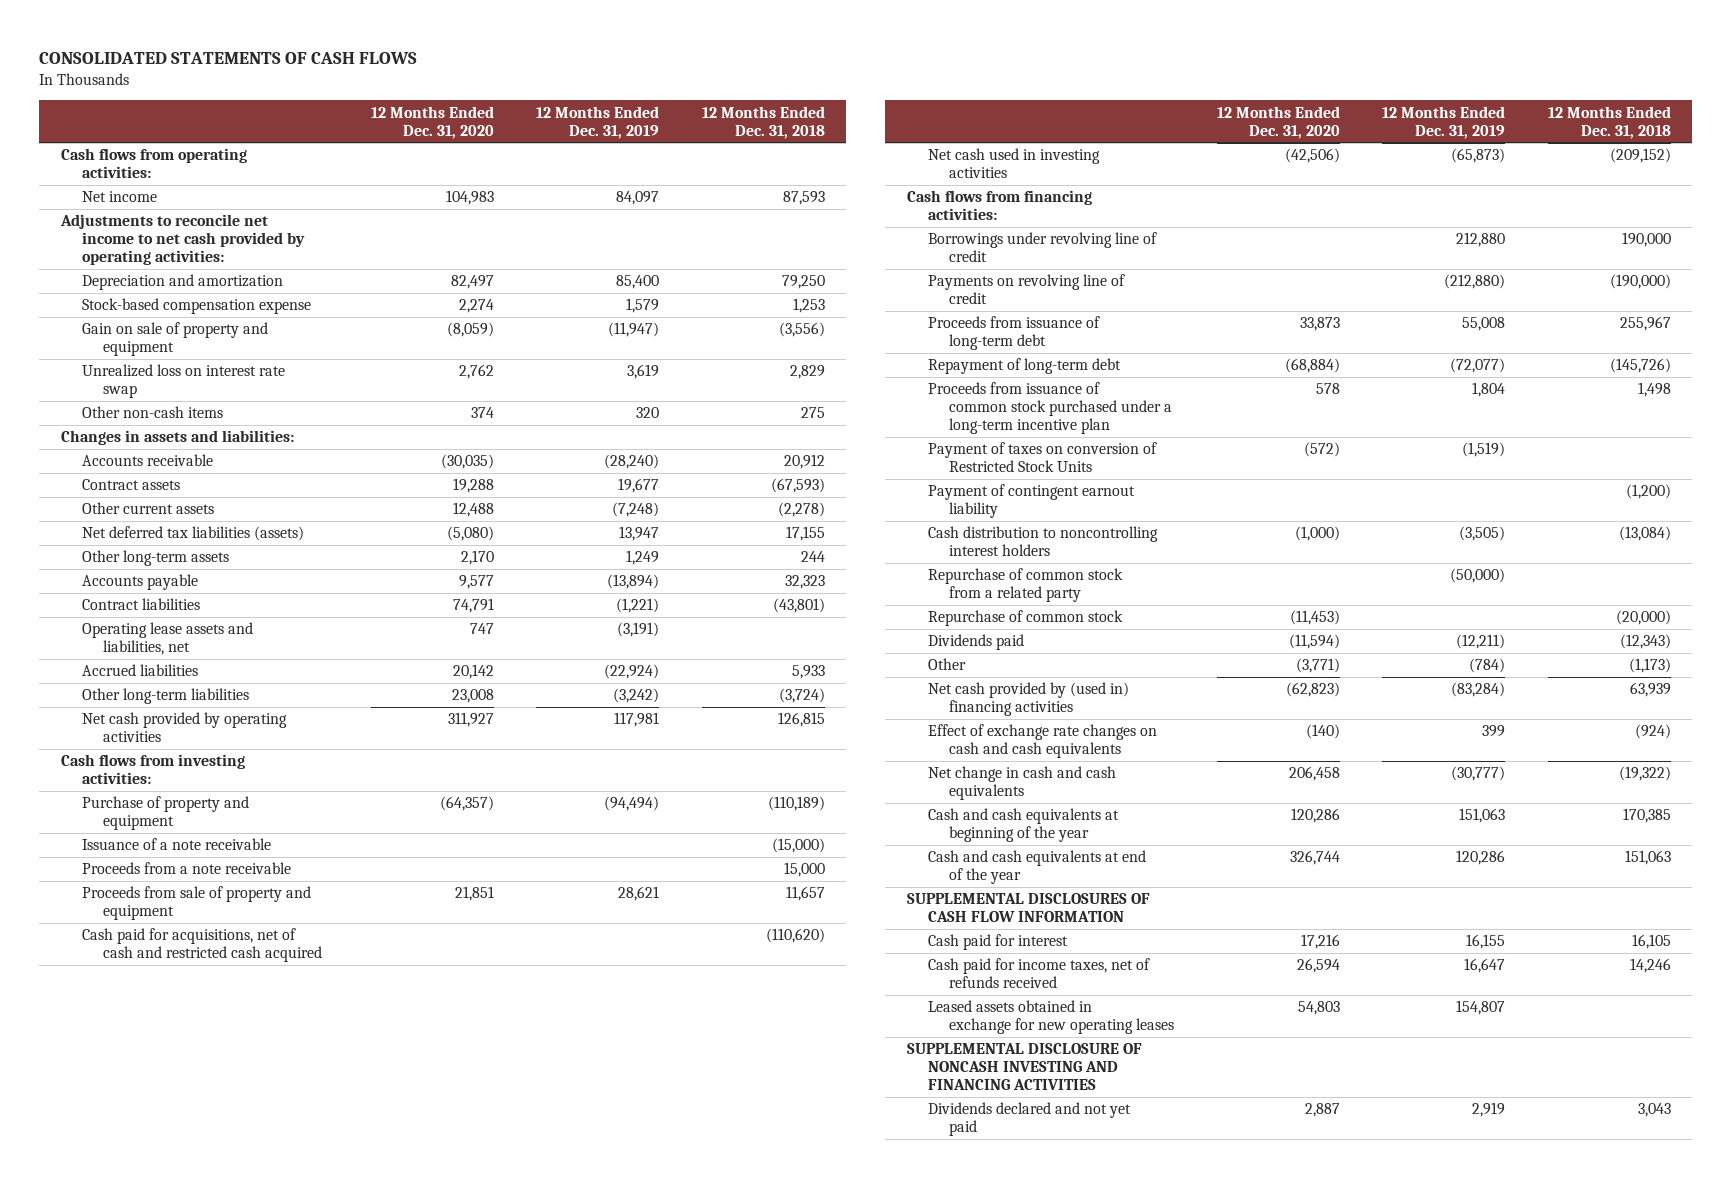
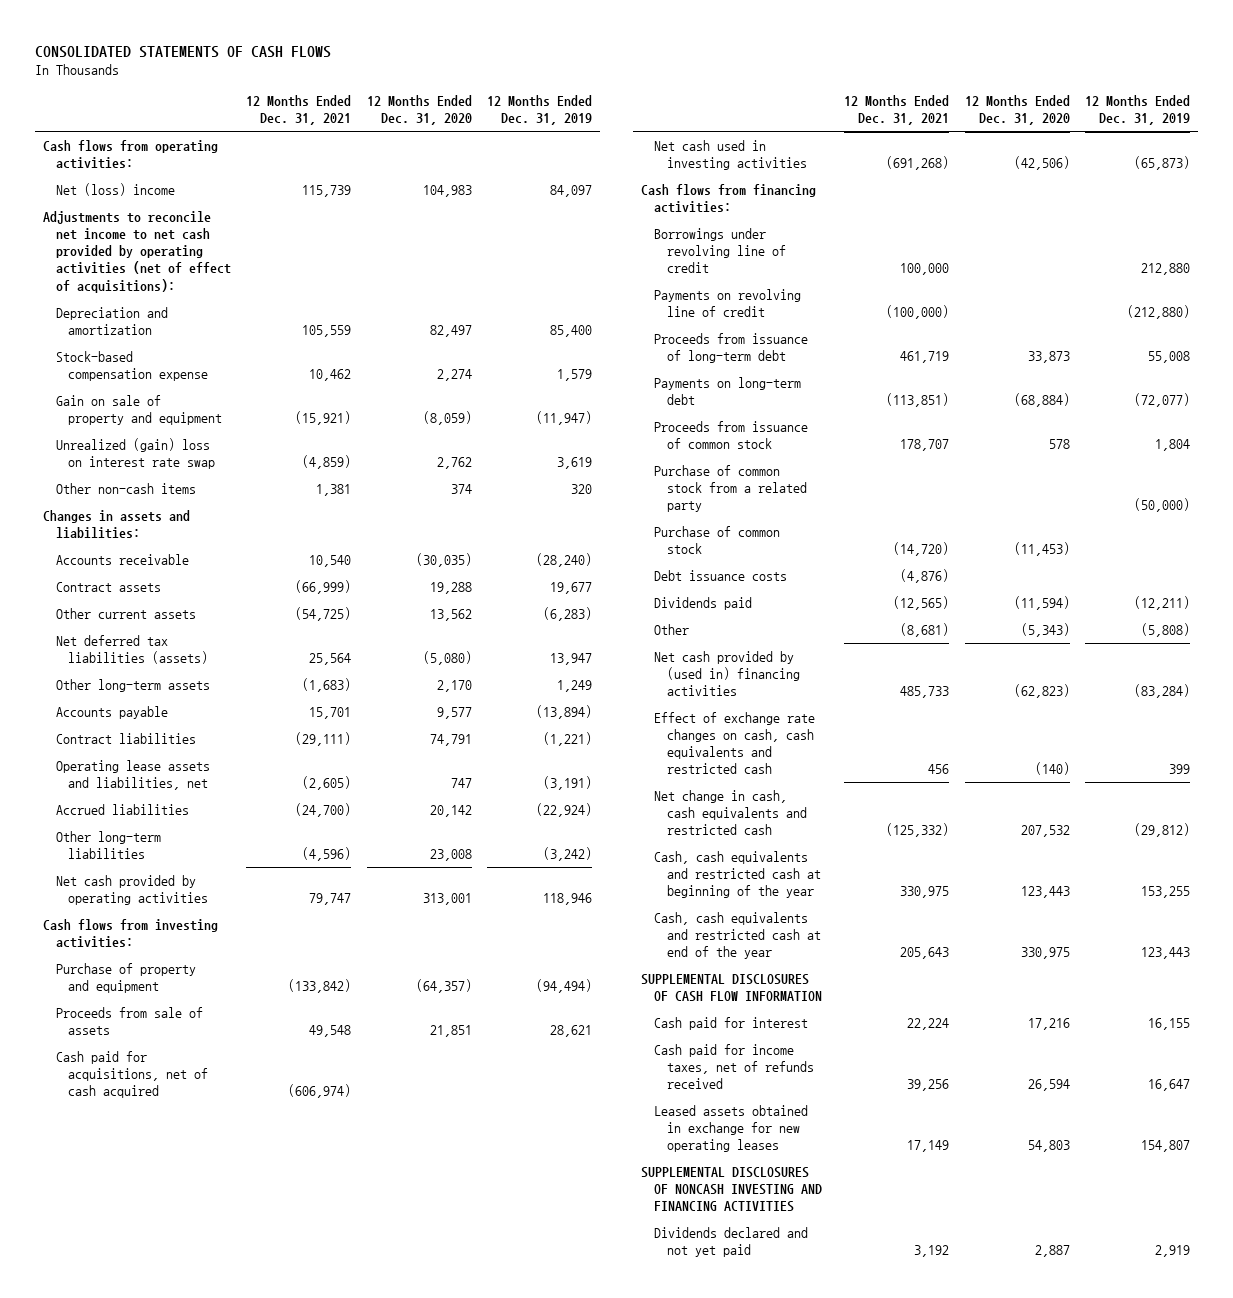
[702,105,826,139] 12 Months Ended Dec. 31, 2018 -> none
none -> [246,95,352,126] 12 Months Ended Dec. 31, 2021
[81,191,157,203] Net income -> [55,182,175,196] Net (loss) income
[59,214,305,266] Adjustments to reconcile net income to net cash provided by operating activities: -> [42,210,231,293] Adjustments to reconcile net income to net cash provided by operating activities (net of effect of acquisitions):
[81,364,285,399] Unrealized loss on interest rate swap -> [55,437,216,469] Unrealized (gain) loss on interest rate swap
[452,502,494,518] 12,488 -> [429,608,472,621] 13,562
[612,502,660,518] (7,248) -> [543,606,593,621] (6,283)
[447,712,494,728] 311,927 -> [422,892,472,905] 313,001
[614,712,660,728] 117,981 -> [543,892,593,905] 118,946
[81,838,271,851] Issuance of a note receivable -> none
[81,862,291,875] Proceeds from a note receivable -> none
[81,886,311,921] Proceeds from sale of property and equipment -> [55,1006,203,1035] Proceeds from sale of assets
[81,928,323,963] Cash paid for acquisitions, net of cash and restricted cash acquired -> [55,1050,209,1099] Cash paid for acquisitions, net of cash acquired
[927,442,1157,473] Payment of taxes on conversion of Restricted Stock Units -> none
[927,484,1135,519] Payment of contingent earnout liability -> none
[927,526,1158,557] Cash distribution to noncontrolling interest holders -> none
[927,358,1121,375] Repayment of long-term debt -> [653,376,801,405] Payments on long-term debt
[927,382,1173,435] Proceeds from issuance of common stock purchased under a long-term incentive plan -> [653,420,808,449] Proceeds from issuance of common stock
[927,568,1123,603] Repurchase of common stock from a related party -> [653,464,807,513] Purchase of common stock from a related party
[927,610,1123,627] Repurchase of common stock -> [653,525,780,554] Purchase of common stock
none -> [653,569,787,581] Debt issuance costs
[1295,658,1340,674] (3,771) -> [1020,622,1070,637] (5,343)
[1469,658,1506,674] (784) -> [1141,622,1191,637] (5,808)
[927,724,1157,759] Effect of exchange rate changes on cash and cash equivalents -> [653,711,815,775] Effect of exchange rate changes on cash, cash equivalents and restricted cash
[927,766,1116,801] Net change in cash and cash equivalents -> [653,789,807,836] Net change in cash, cash equivalents and restricted cash
[1288,766,1340,782] 206,458 -> [1020,825,1070,838] 207,532
[1451,766,1506,782] (30,777) -> [1134,823,1191,838] (29,812)
[927,808,1119,843] Cash and cash equivalents at beginning of the year -> [653,850,821,899] Cash, cash equivalents and restricted cash at beginning of the year
[1290,808,1340,824] 120,286 -> [1020,886,1070,899] 123,443
[1459,808,1506,824] 151,063 -> [1141,886,1191,899] 153,255
[927,850,1146,885] Cash and cash equivalents at end of the year -> [653,911,821,960] Cash, cash equivalents and restricted cash at end of the year
[1289,850,1340,866] 326,744 -> [1020,947,1070,960] 330,975
[1456,850,1506,866] 120,286 -> [1141,947,1191,960] 123,443
[906,1043,1142,1091] SUPPLEMENTAL DISCLOSURE OF NONCASH INVESTING AND FINANCING ACTIVITIES -> [641,1166,822,1213] SUPPLEMENTAL DISCLOSURES OF NONCASH INVESTING AND FINANCING ACTIVITIES

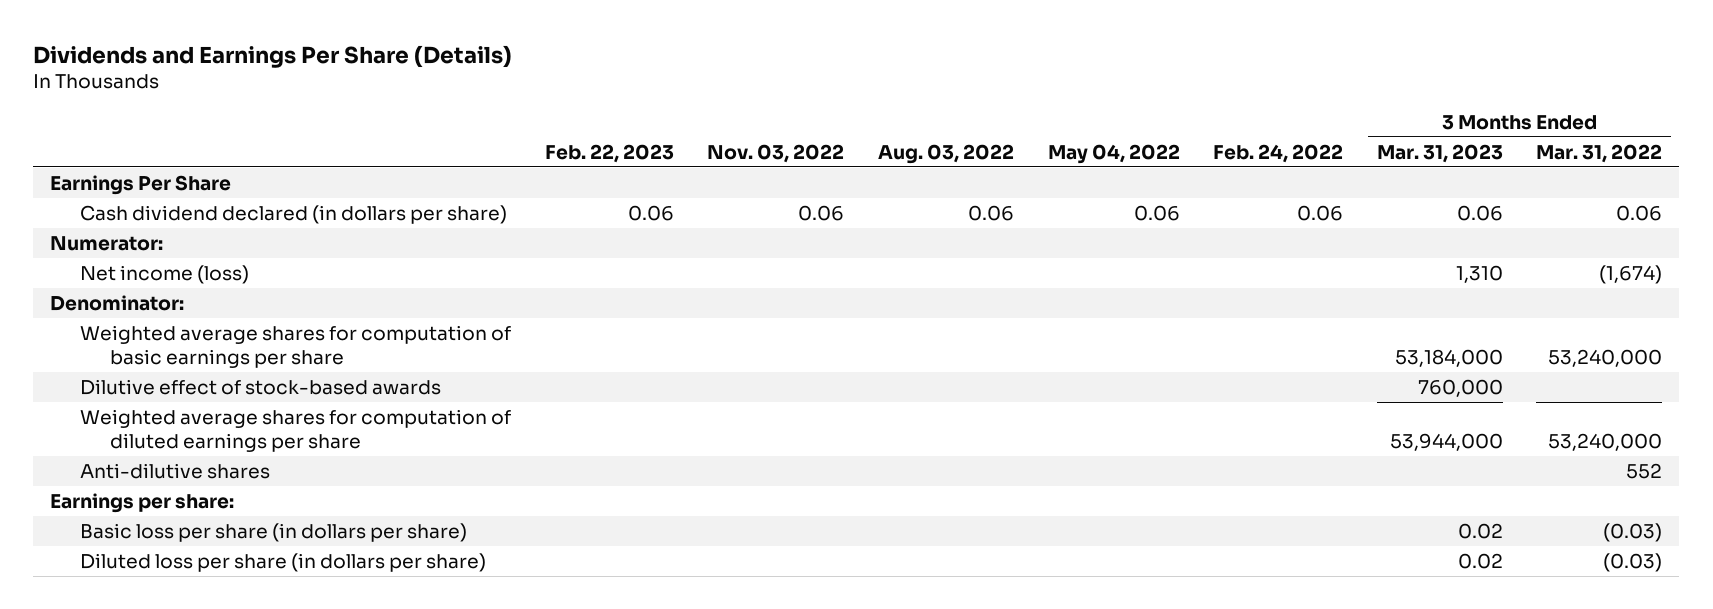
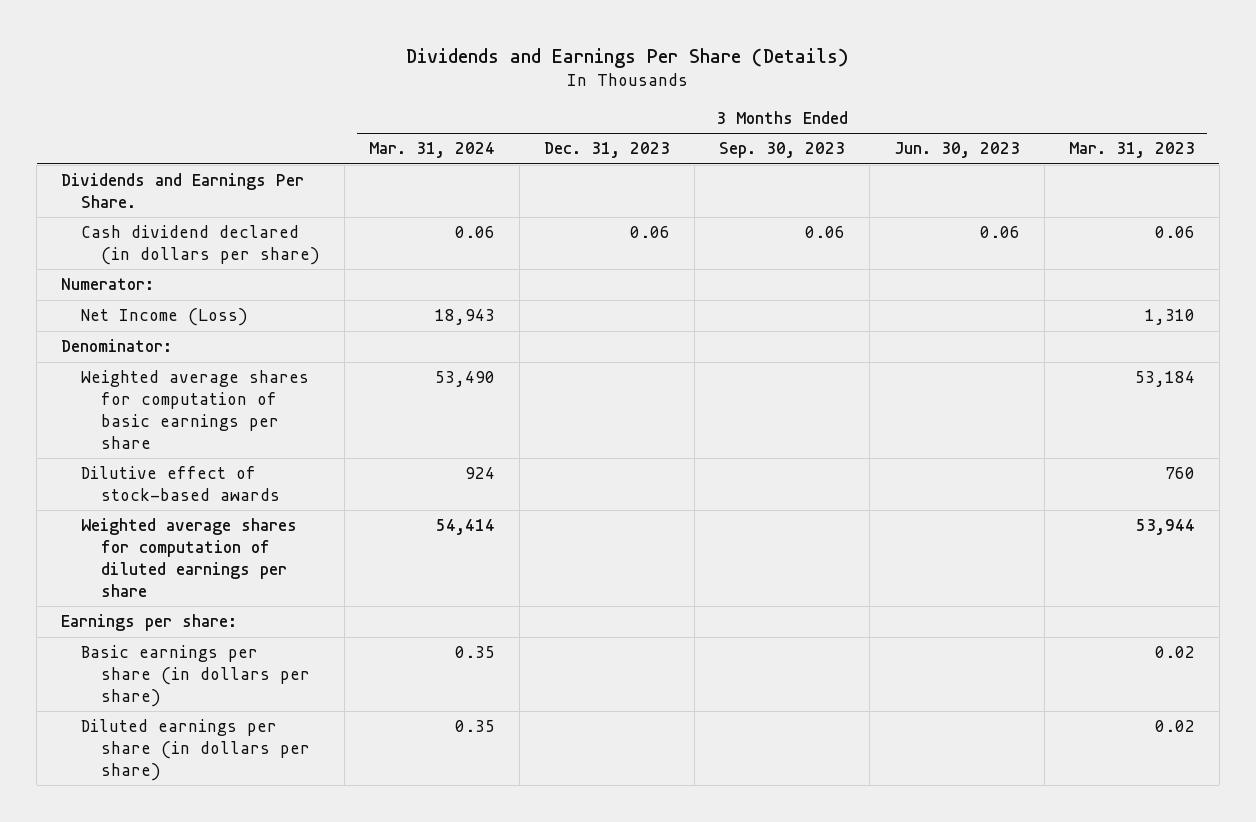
[544,143,674,163] Feb. 22, 2023 -> none
[707,143,845,163] Nov. 03, 2022 -> none
[877,143,1014,164] Aug. 03, 2022 -> none
[1047,143,1180,164] May 04, 2022 -> none
[1213,143,1344,163] Feb. 24, 2022 -> none
[1536,143,1663,163] Mar. 31, 2022 -> none
none -> [369,142,496,159] Mar. 31, 2024
none -> [544,142,671,159] Dec. 31, 2023
none -> [719,142,846,159] Sep. 30, 2023
none -> [893,142,1020,159] Jun. 30, 2023
[50,174,232,195] Earnings Per Share -> [61,173,305,209] Dividends and Earnings Per Share.
[80,264,250,284] Net income (loss) -> [81,308,249,327] Net Income (Loss)
[80,462,271,479] Anti-dilutive shares -> none
[1394,349,1503,368] 53,184,000 -> [1134,371,1195,388] 53,184
[1417,378,1503,397] 760,000 -> [1164,467,1195,480] 760
[1389,433,1503,452] 53,944,000 -> [1135,519,1195,536] 53,944
[80,522,468,542] Basic loss per share (in dollars per share) -> [81,645,311,707] Basic earnings per share (in dollars per share)
[80,552,487,572] Diluted loss per share (in dollars per share) -> [81,719,311,781] Diluted earnings per share (in dollars per share)

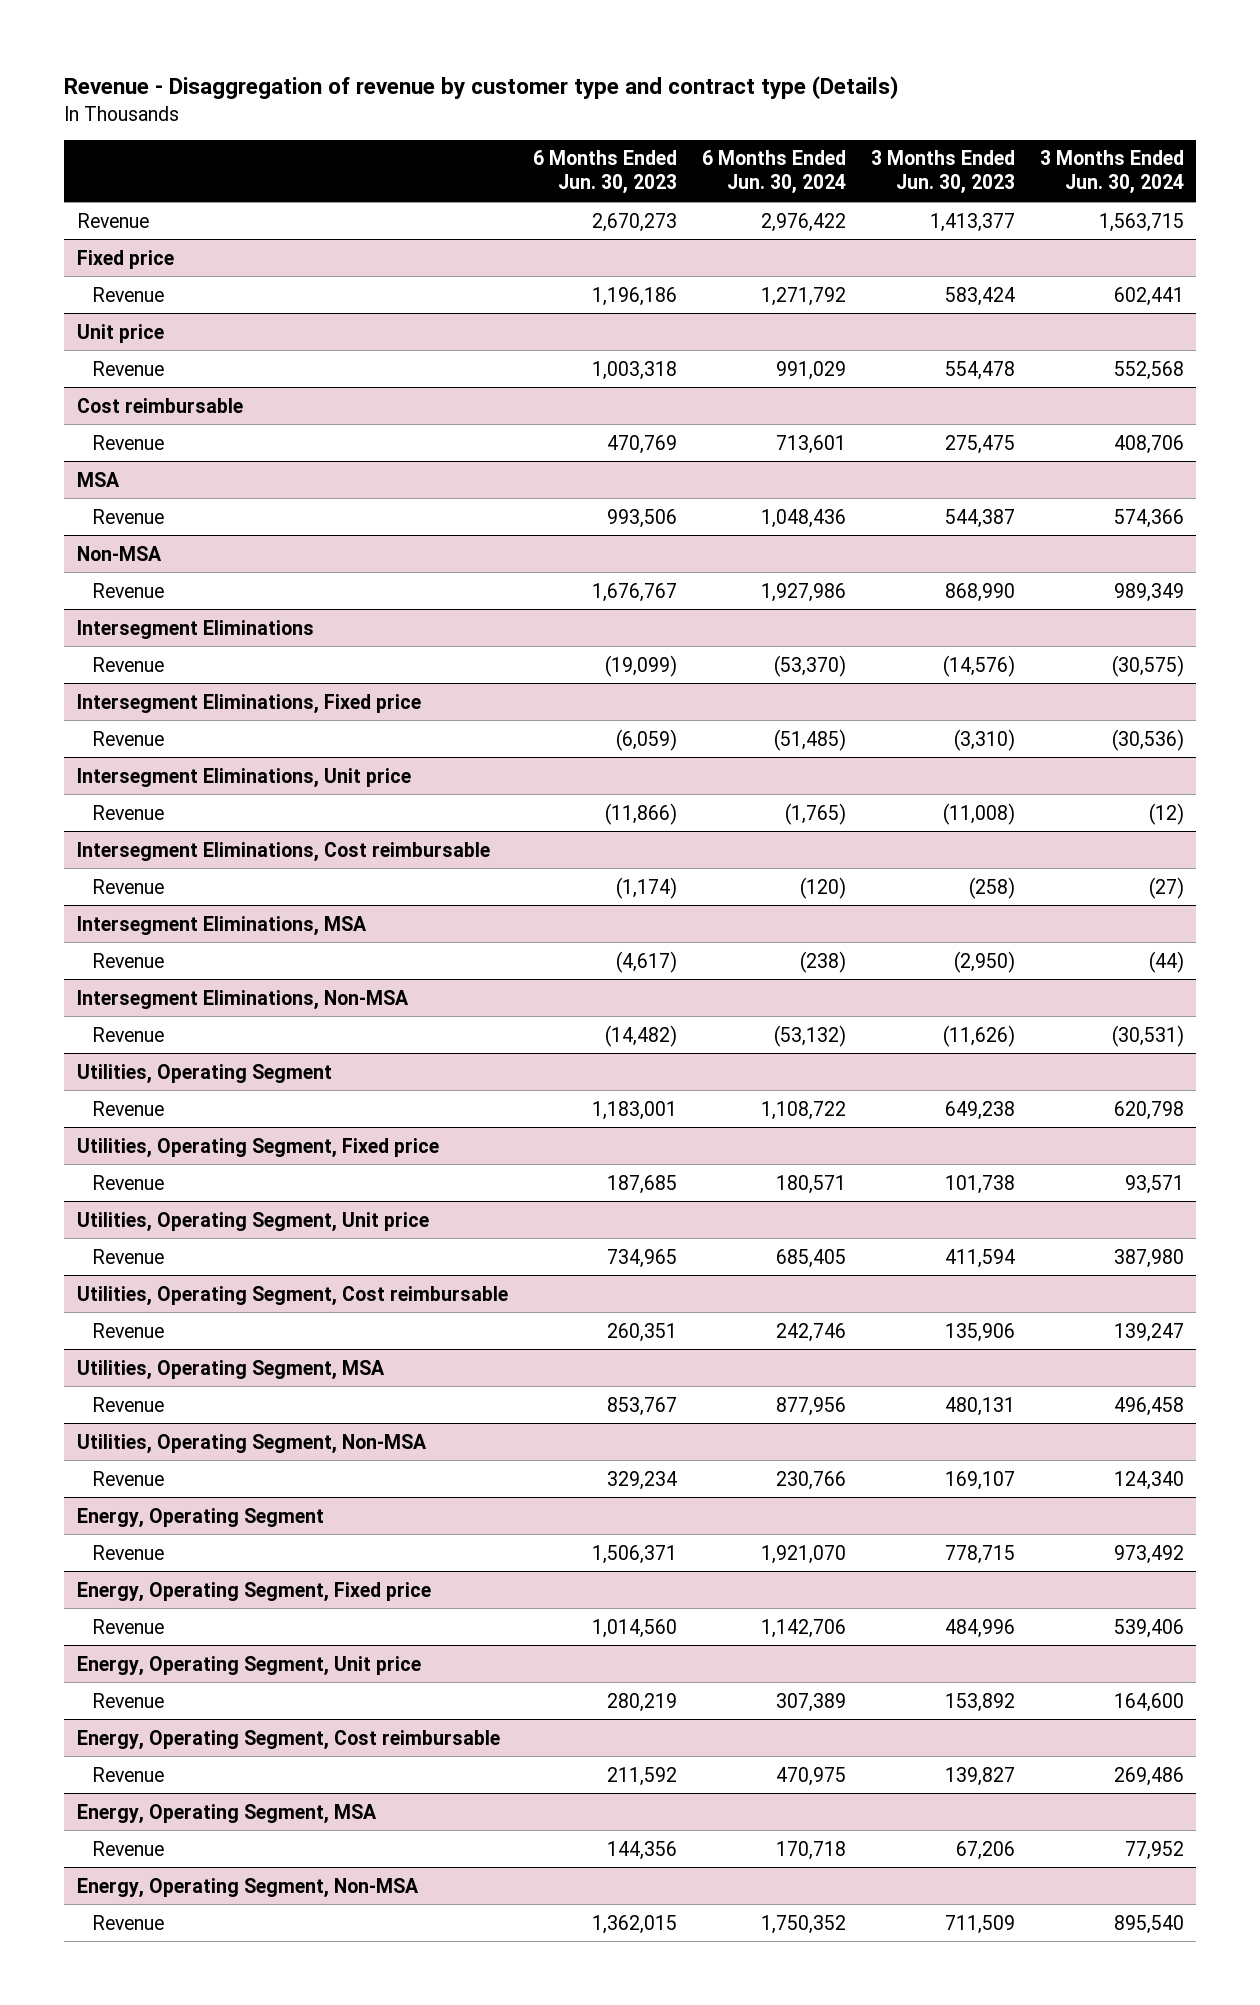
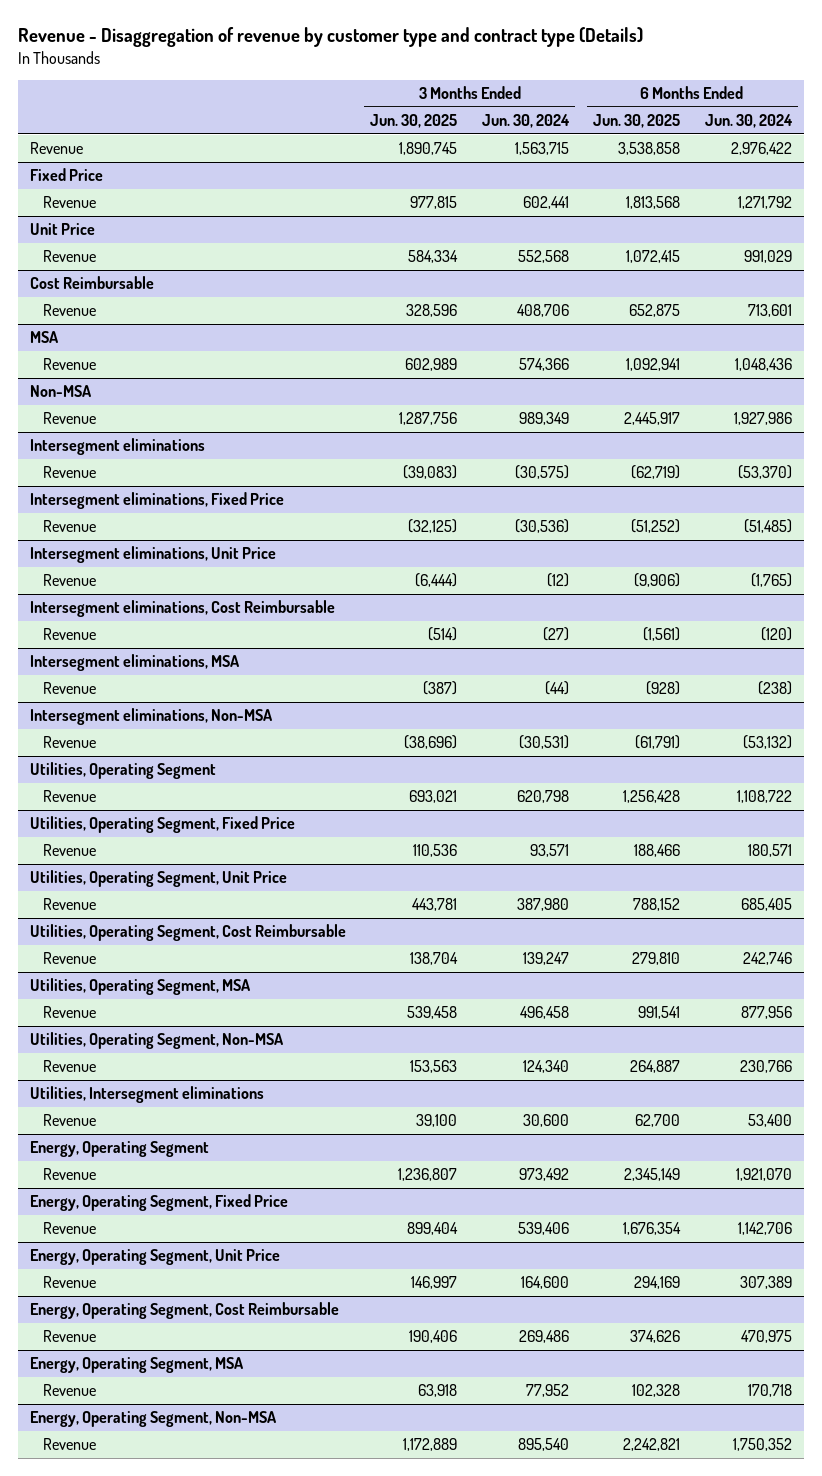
[532,150,677,195] 6 Months Ended Jun. 30, 2023 -> none
[870,150,1015,195] 3 Months Ended Jun. 30, 2023 -> none
none -> [370,114,458,129] Jun. 30, 2025
none -> [593,114,681,129] Jun. 30, 2025
[76,249,174,269] Fixed price -> [29,168,103,182] Fixed Price
[76,323,164,343] Unit price -> [29,223,95,236] Unit Price
[76,397,243,413] Cost reimbursable -> [29,276,154,290] Cost Reimbursable
[76,619,314,639] Intersegment Eliminations -> [29,438,205,456] Intersegment eliminations
[76,693,421,714] Intersegment Eliminations, Fixed price -> [29,492,284,510] Intersegment eliminations, Fixed Price
[76,767,411,788] Intersegment Eliminations, Unit price -> [29,546,276,564] Intersegment eliminations, Unit Price
[76,841,490,862] Intersegment Eliminations, Cost reimbursable -> [29,600,335,618] Intersegment eliminations, Cost Reimbursable
[76,915,367,936] Intersegment Eliminations, MSA -> [29,654,240,672] Intersegment eliminations, MSA
[76,989,409,1010] Intersegment Eliminations, Non-MSA -> [29,708,273,726] Intersegment eliminations, Non-MSA
[76,1137,439,1158] Utilities, Operating Segment, Fixed price -> [29,816,295,834] Utilities, Operating Segment, Fixed Price
[76,1211,429,1232] Utilities, Operating Segment, Unit price -> [29,870,287,888] Utilities, Operating Segment, Unit Price
[76,1285,508,1306] Utilities, Operating Segment, Cost reimbursable -> [29,924,346,942] Utilities, Operating Segment, Cost Reimbursable
none -> [29,1086,264,1104] Utilities, Intersegment eliminations
none -> [43,1114,97,1127] Revenue
[76,1581,431,1602] Energy, Operating Segment, Fixed price -> [29,1194,288,1212] Energy, Operating Segment, Fixed Price
[76,1655,421,1676] Energy, Operating Segment, Unit price -> [29,1249,280,1266] Energy, Operating Segment, Unit Price
[76,1729,500,1750] Energy, Operating Segment, Cost reimbursable -> [29,1302,339,1320] Energy, Operating Segment, Cost Reimbursable

